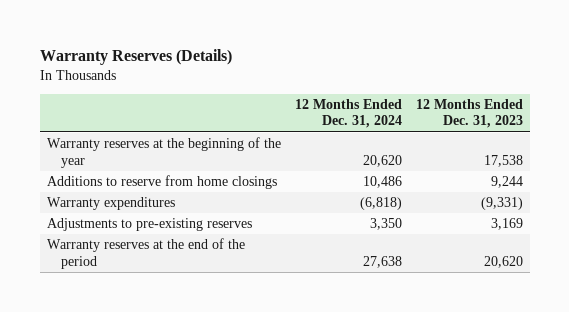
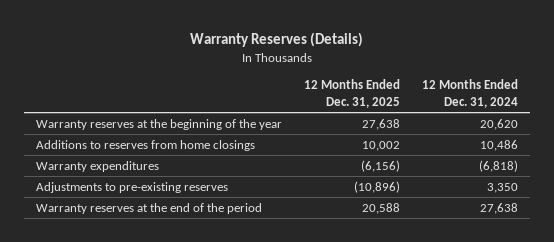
[415,98,523,129] 12 Months Ended Dec. 31, 2023 -> none
none -> [304,79,401,108] 12 Months Ended Dec. 31, 2025
[46,175,277,190] Additions to reserve from home closings -> [35,139,255,151] Additions to reserves from home closings

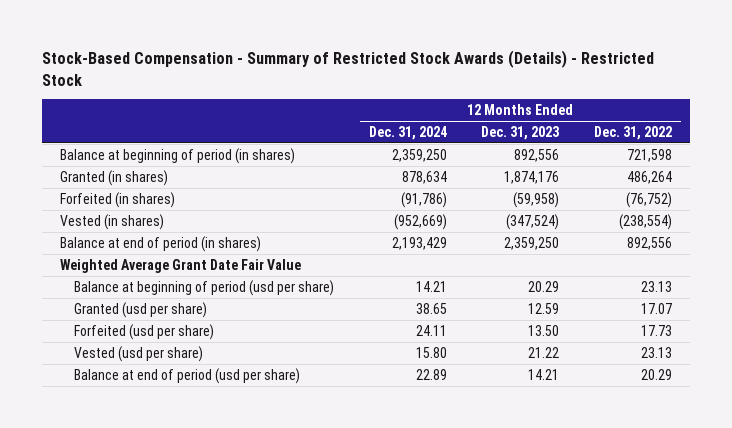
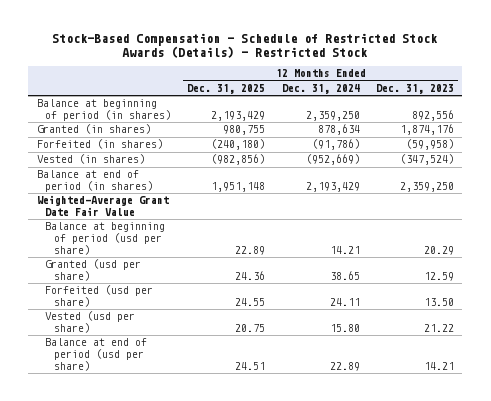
[42,49,655,86] Stock-Based Compensation - Summary of Restricted Stock Awards (Details) - Restricted Stock -> [52,32,439,58] Stock-Based Compensation - Schedule of Restricted Stock Awards (Details) - Restricted Stock
[594,126,673,141] Dec. 31, 2022 -> none
none -> [187,83,266,94] Dec. 31, 2025
[59,258,301,273] Weighted Average Grant Date Fair Value -> [36,195,169,217] Weighted-Average Grant Date Fair Value

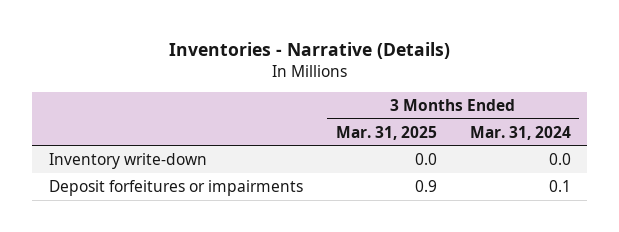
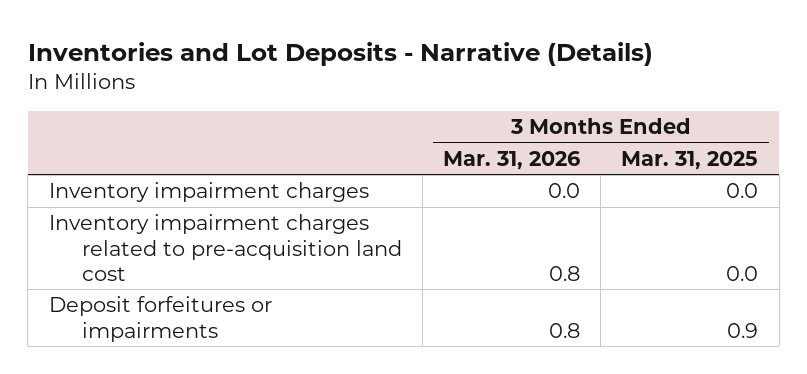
[168,41,450,59] Inventories - Narrative (Details) -> [27,41,653,66] Inventories and Lot Deposits - Narrative (Details)
[469,125,571,140] Mar. 31, 2024 -> none
none -> [443,150,581,170] Mar. 31, 2026
[48,152,207,169] Inventory write-down -> [48,182,369,203] Inventory impairment charges
none -> [48,214,403,281] Inventory impairment charges related to pre-acquisition land cost

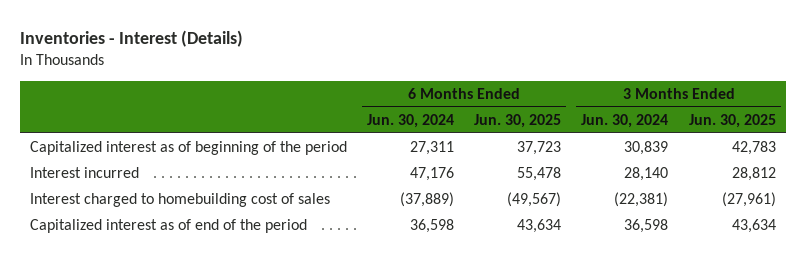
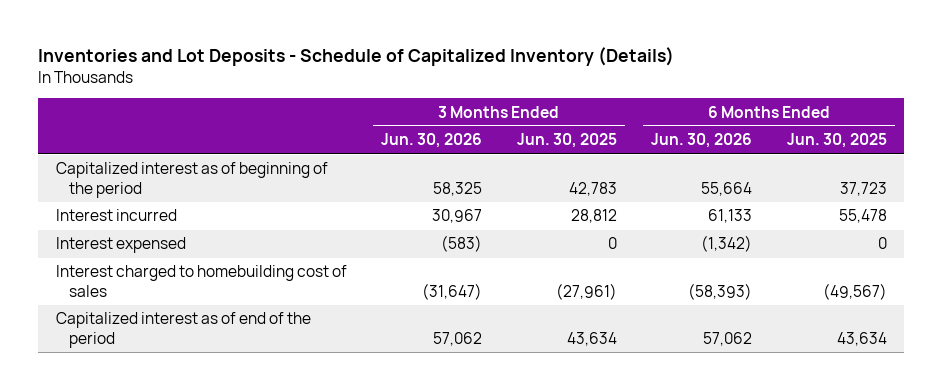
[19,29,243,47] Inventories - Interest (Details) -> [38,47,675,67] Inventories and Lot Deposits - Schedule of Capitalized Inventory (Details)
[367,113,455,128] Jun. 30, 2024 -> none
[581,113,669,128] Jun. 30, 2024 -> none
none -> [381,133,483,149] Jun. 30, 2026
none -> [651,133,753,149] Jun. 30, 2026
none -> [55,237,186,254] Interest expensed

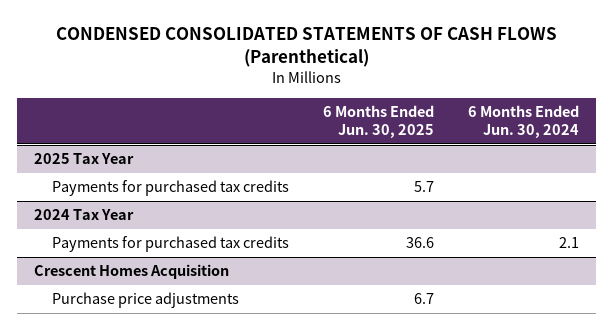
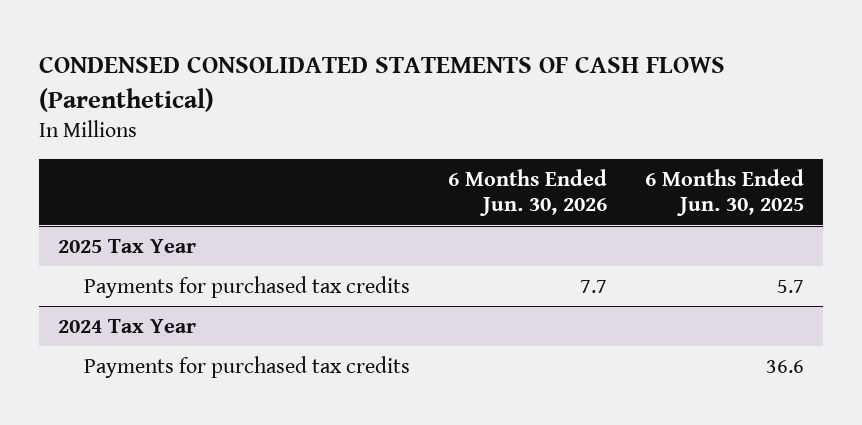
[468,104,580,138] 6 Months Ended Jun. 30, 2024 -> none
none -> [447,169,607,217] 6 Months Ended Jun. 30, 2026
[34,264,230,280] Crescent Homes Acquisition -> none
[51,292,239,309] Purchase price adjustments -> none

